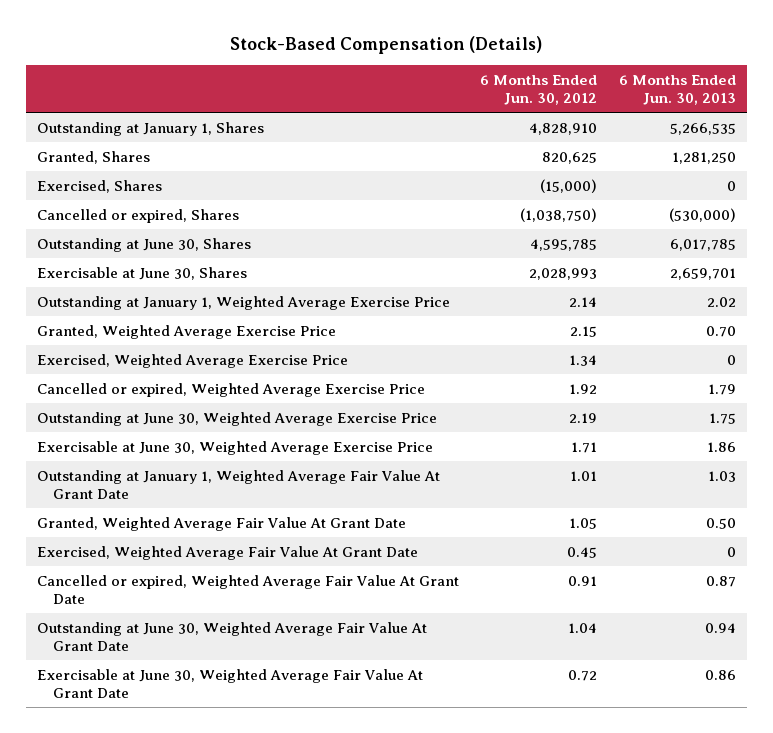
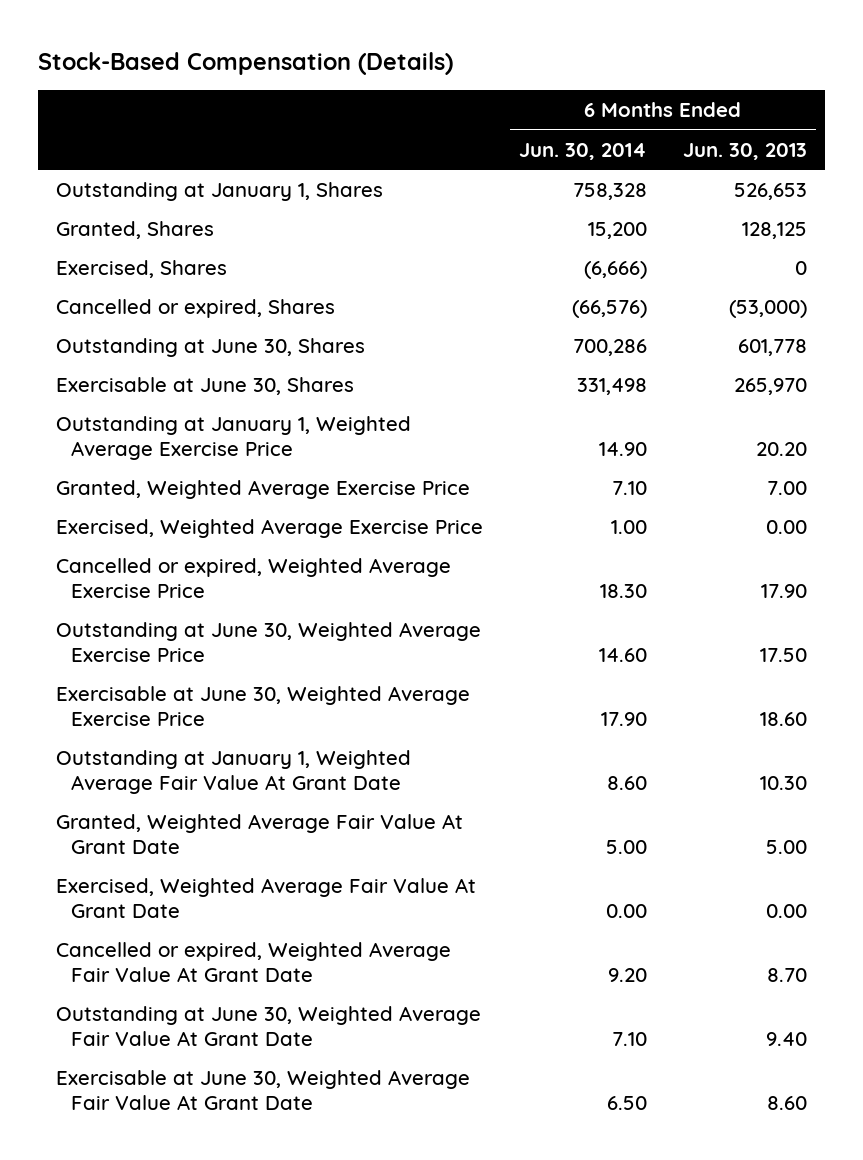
[480,74,598,106] 6 Months Ended Jun. 30, 2012 -> none
none -> [519,142,648,160] Jun. 30, 2014
[669,122,736,135] 5,266,535 -> [734,182,808,200] 526,653
[671,151,736,164] 1,281,250 -> [742,221,808,239] 128,125
[668,207,736,222] (530,000) -> [729,299,808,318] (53,000)
[669,238,736,251] 6,017,785 -> [738,338,808,356] 601,778
[669,267,736,280] 2,659,701 -> [734,377,808,395] 265,970
[706,296,736,307] 2.02 -> [756,441,808,456] 20.20
[705,325,736,337] 0.70 -> [767,480,808,495] 7.00
[726,354,736,365] 0 -> [766,519,808,534] 0.00
[707,383,736,395] 1.79 -> [761,583,808,598] 17.90
[708,412,736,424] 1.75 -> [760,647,808,662] 17.50
[706,441,736,452] 1.86 -> [760,711,808,726] 18.60
[707,470,736,482] 1.03 -> [760,775,808,790] 10.30
[705,517,736,529] 0.50 -> [766,839,808,854] 5.00
[726,546,736,557] 0 -> [766,903,808,918] 0.00
[705,575,736,587] 0.87 -> [767,967,808,982] 8.70
[704,622,736,633] 0.94 -> [766,1031,808,1046] 9.40
[704,669,736,680] 0.86 -> [767,1095,808,1110] 8.60

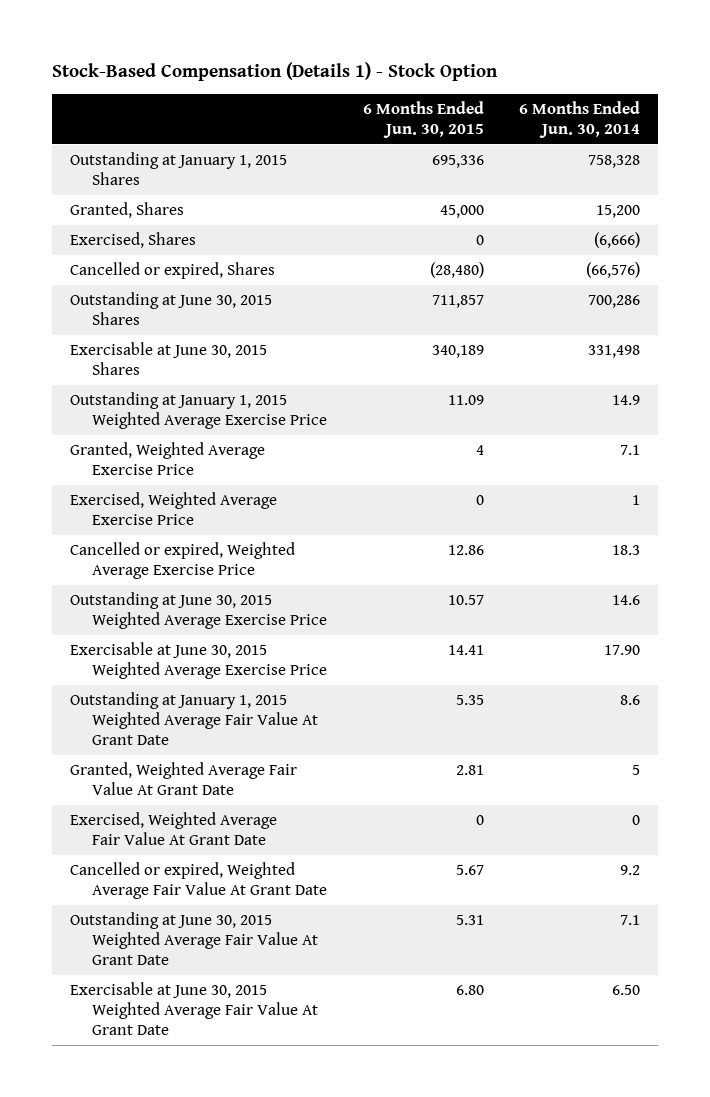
[38,51,454,75] Stock-Based Compensation (Details) -> [51,62,498,82] Stock-Based Compensation (Details 1) - Stock Option
[683,142,808,160] Jun. 30, 2013 -> none
none -> [362,101,484,139] 6 Months Ended Jun. 30, 2015
[56,181,384,201] Outstanding at January 1, Shares -> [69,152,287,186] Outstanding at January 1, 2015 Shares
[56,337,366,357] Outstanding at June 30, Shares -> [69,292,272,326] Outstanding at June 30, 2015 Shares
[56,376,355,395] Exercisable at June 30, Shares -> [69,342,267,376] Exercisable at June 30, 2015 Shares
[56,415,412,460] Outstanding at January 1, Weighted Average Exercise Price -> [69,392,328,430] Outstanding at January 1, 2015 Weighted Average Exercise Price
[599,441,648,456] 14.90 -> [612,395,641,406] 14.9
[612,480,648,495] 7.10 -> [620,445,641,456] 7.1
[611,519,648,534] 1.00 -> [632,495,641,506] 1
[600,583,648,598] 18.30 -> [612,545,641,556] 18.3
[56,621,482,662] Outstanding at June 30, Weighted Average Exercise Price -> [69,592,328,630] Outstanding at June 30, 2015 Weighted Average Exercise Price
[599,647,648,662] 14.60 -> [612,595,641,606] 14.6
[56,685,471,726] Exercisable at June 30, Weighted Average Exercise Price -> [69,642,328,680] Exercisable at June 30, 2015 Weighted Average Exercise Price
[56,749,412,794] Outstanding at January 1, Weighted Average Fair Value At Grant Date -> [69,692,319,746] Outstanding at January 1, 2015 Weighted Average Fair Value At Grant Date
[607,775,648,790] 8.60 -> [620,695,641,706] 8.6
[606,839,648,854] 5.00 -> [632,765,641,776] 5
[606,903,648,918] 0.00 -> [632,815,641,826] 0
[608,967,648,982] 9.20 -> [620,865,641,876] 9.2
[56,1005,482,1046] Outstanding at June 30, Weighted Average Fair Value At Grant Date -> [69,912,319,966] Outstanding at June 30, 2015 Weighted Average Fair Value At Grant Date
[612,1031,648,1046] 7.10 -> [620,915,641,926] 7.1
[56,1069,471,1110] Exercisable at June 30, Weighted Average Fair Value At Grant Date -> [69,982,319,1036] Exercisable at June 30, 2015 Weighted Average Fair Value At Grant Date

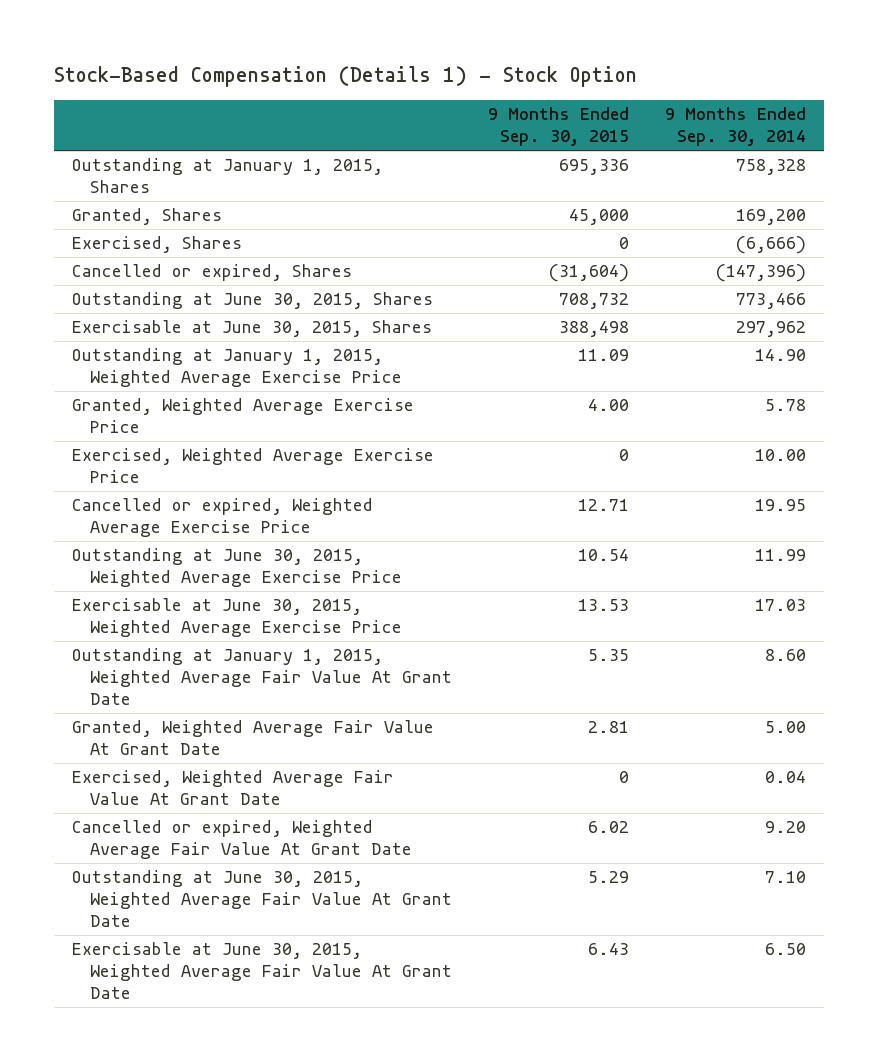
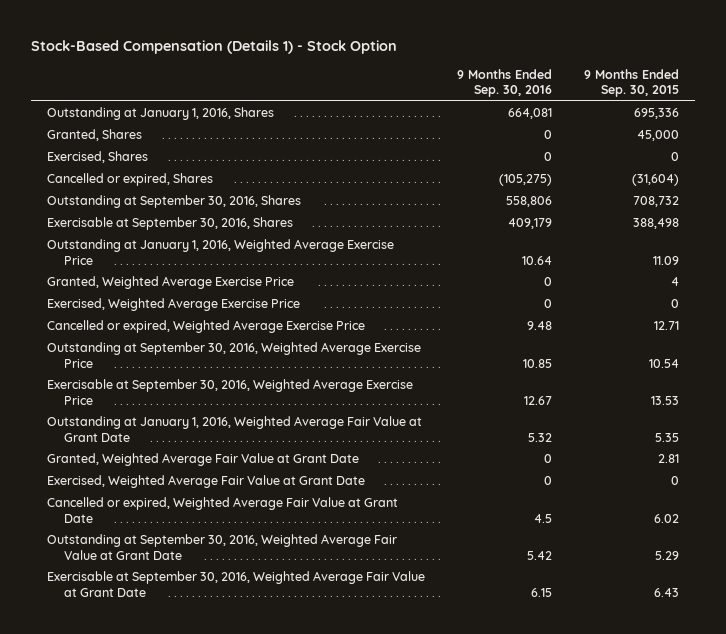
[664,107,806,147] 9 Months Ended Sep. 30, 2014 -> none
none -> [457,68,553,98] 9 Months Ended Sep. 30, 2016
[71,158,383,194] Outstanding at January 1, 2015, Shares -> [47,107,275,121] Outstanding at January 1, 2016, Shares
[71,292,433,310] Outstanding at June 30, 2015, Shares -> [47,195,302,209] Outstanding at September 30, 2016, Shares
[71,320,432,338] Exercisable at June 30, 2015, Shares -> [47,217,294,231] Exercisable at September 30, 2016, Shares
[71,348,403,388] Outstanding at January 1, 2015, Weighted Average Exercise Price -> [47,239,395,265] Outstanding at January 1, 2016, Weighted Average Exercise Price
[588,399,630,412] 4.00 -> [671,277,680,287] 4
[71,548,403,588] Outstanding at June 30, 2015, Weighted Average Exercise Price -> [47,342,422,368] Outstanding at September 30, 2016, Weighted Average Exercise Price
[71,598,403,638] Exercisable at June 30, 2015, Weighted Average Exercise Price -> [47,379,414,405] Exercisable at September 30, 2016, Weighted Average Exercise Price
[71,648,453,706] Outstanding at January 1, 2015, Weighted Average Fair Value At Grant Date -> [47,416,423,442] Outstanding at January 1, 2016, Weighted Average Fair Value at Grant Date
[71,720,434,756] Granted, Weighted Average Fair Value At Grant Date -> [47,453,360,467] Granted, Weighted Average Fair Value at Grant Date
[71,770,394,806] Exercised, Weighted Average Fair Value At Grant Date -> [47,475,366,489] Exercised, Weighted Average Fair Value at Grant Date
[71,820,413,860] Cancelled or expired, Weighted Average Fair Value At Grant Date -> [47,497,399,523] Cancelled or expired, Weighted Average Fair Value at Grant Date
[71,870,453,928] Outstanding at June 30, 2015, Weighted Average Fair Value At Grant Date -> [47,534,398,560] Outstanding at September 30, 2016, Weighted Average Fair Value at Grant Date
[71,942,453,1000] Exercisable at June 30, 2015, Weighted Average Fair Value At Grant Date -> [47,571,426,597] Exercisable at September 30, 2016, Weighted Average Fair Value at Grant Date

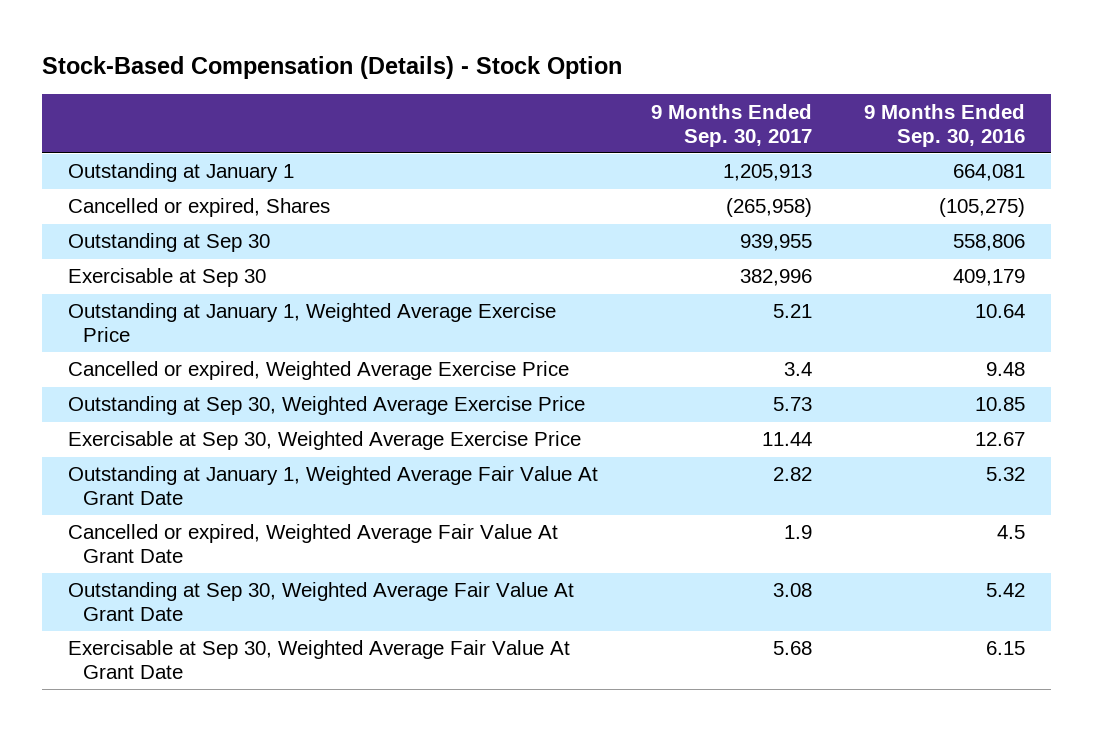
[31,39,398,54] Stock-Based Compensation (Details 1) - Stock Option -> [42,55,623,79] Stock-Based Compensation (Details) - Stock Option
[584,68,680,98] 9 Months Ended Sep. 30, 2015 -> none
none -> [650,103,812,147] 9 Months Ended Sep. 30, 2017
[47,129,143,142] Granted, Shares -> none
[47,151,149,164] Exercised, Shares -> none
[47,107,275,121] Outstanding at January 1, 2016, Shares -> [68,163,295,183] Outstanding at January 1
[47,276,295,290] Granted, Weighted Average Exercise Price -> none
[47,298,301,312] Exercised, Weighted Average Exercise Price -> none
[47,195,302,209] Outstanding at September 30, 2016, Shares -> [68,233,271,253] Outstanding at Sep 30
[47,217,294,231] Exercisable at September 30, 2016, Shares -> [68,268,267,288] Exercisable at Sep 30
[47,239,395,265] Outstanding at January 1, 2016, Weighted Average Exercise Price -> [68,303,557,343] Outstanding at January 1, Weighted Average Exercise Price
[47,453,360,467] Granted, Weighted Average Fair Value at Grant Date -> none
[47,475,366,489] Exercised, Weighted Average Fair Value at Grant Date -> none
[47,342,422,368] Outstanding at September 30, 2016, Weighted Average Exercise Price -> [68,396,586,416] Outstanding at Sep 30, Weighted Average Exercise Price
[47,379,414,405] Exercisable at September 30, 2016, Weighted Average Exercise Price -> [68,431,582,451] Exercisable at Sep 30, Weighted Average Exercise Price
[47,416,423,442] Outstanding at January 1, 2016, Weighted Average Fair Value at Grant Date -> [68,466,599,506] Outstanding at January 1, Weighted Average Fair Value At Grant Date
[47,497,399,523] Cancelled or expired, Weighted Average Fair Value at Grant Date -> [68,524,559,564] Cancelled or expired, Weighted Average Fair Value At Grant Date
[47,534,398,560] Outstanding at September 30, 2016, Weighted Average Fair Value at Grant Date -> [68,582,575,622] Outstanding at Sep 30, Weighted Average Fair Value At Grant Date
[47,571,426,597] Exercisable at September 30, 2016, Weighted Average Fair Value at Grant Date -> [68,640,571,680] Exercisable at Sep 30, Weighted Average Fair Value At Grant Date

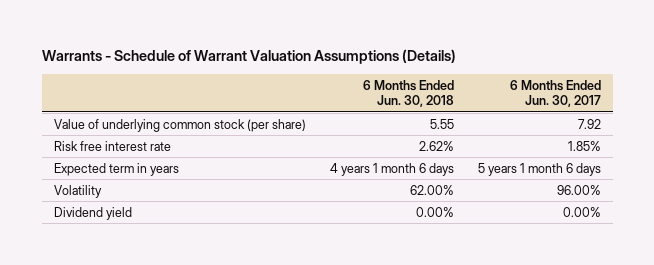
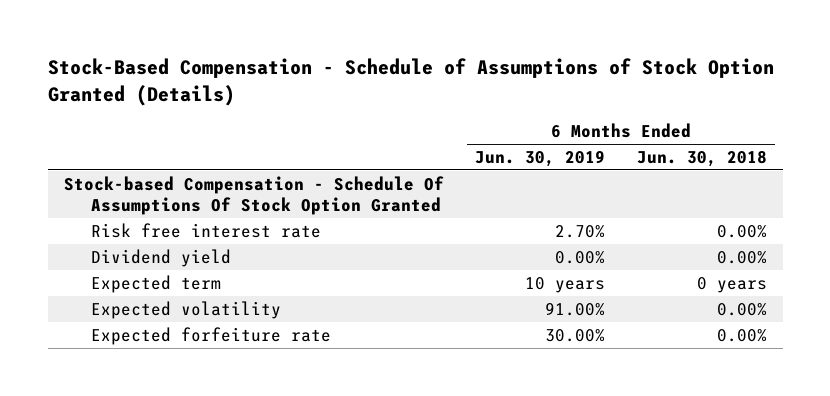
[41,49,456,65] Warrants - Schedule of Warrant Valuation Assumptions (Details) -> [47,58,774,106] Stock-Based Compensation - Schedule of Assumptions of Stock Option Granted (Details)
[509,79,601,108] 6 Months Ended Jun. 30, 2017 -> none
none -> [475,150,606,168] Jun. 30, 2019
[53,118,306,132] Value of underlying common stock (per share) -> none
[53,162,179,176] Expected term in years -> none
[53,184,102,198] Volatility -> none
none -> [63,175,444,216] Stock-based Compensation - Schedule Of Assumptions Of Stock Option Granted
[418,140,454,151] 2.62% -> [716,224,767,238] 0.00%
none -> [90,274,221,293] Expected term
none -> [90,300,281,319] Expected volatility
none -> [90,326,331,345] Expected forfeiture rate

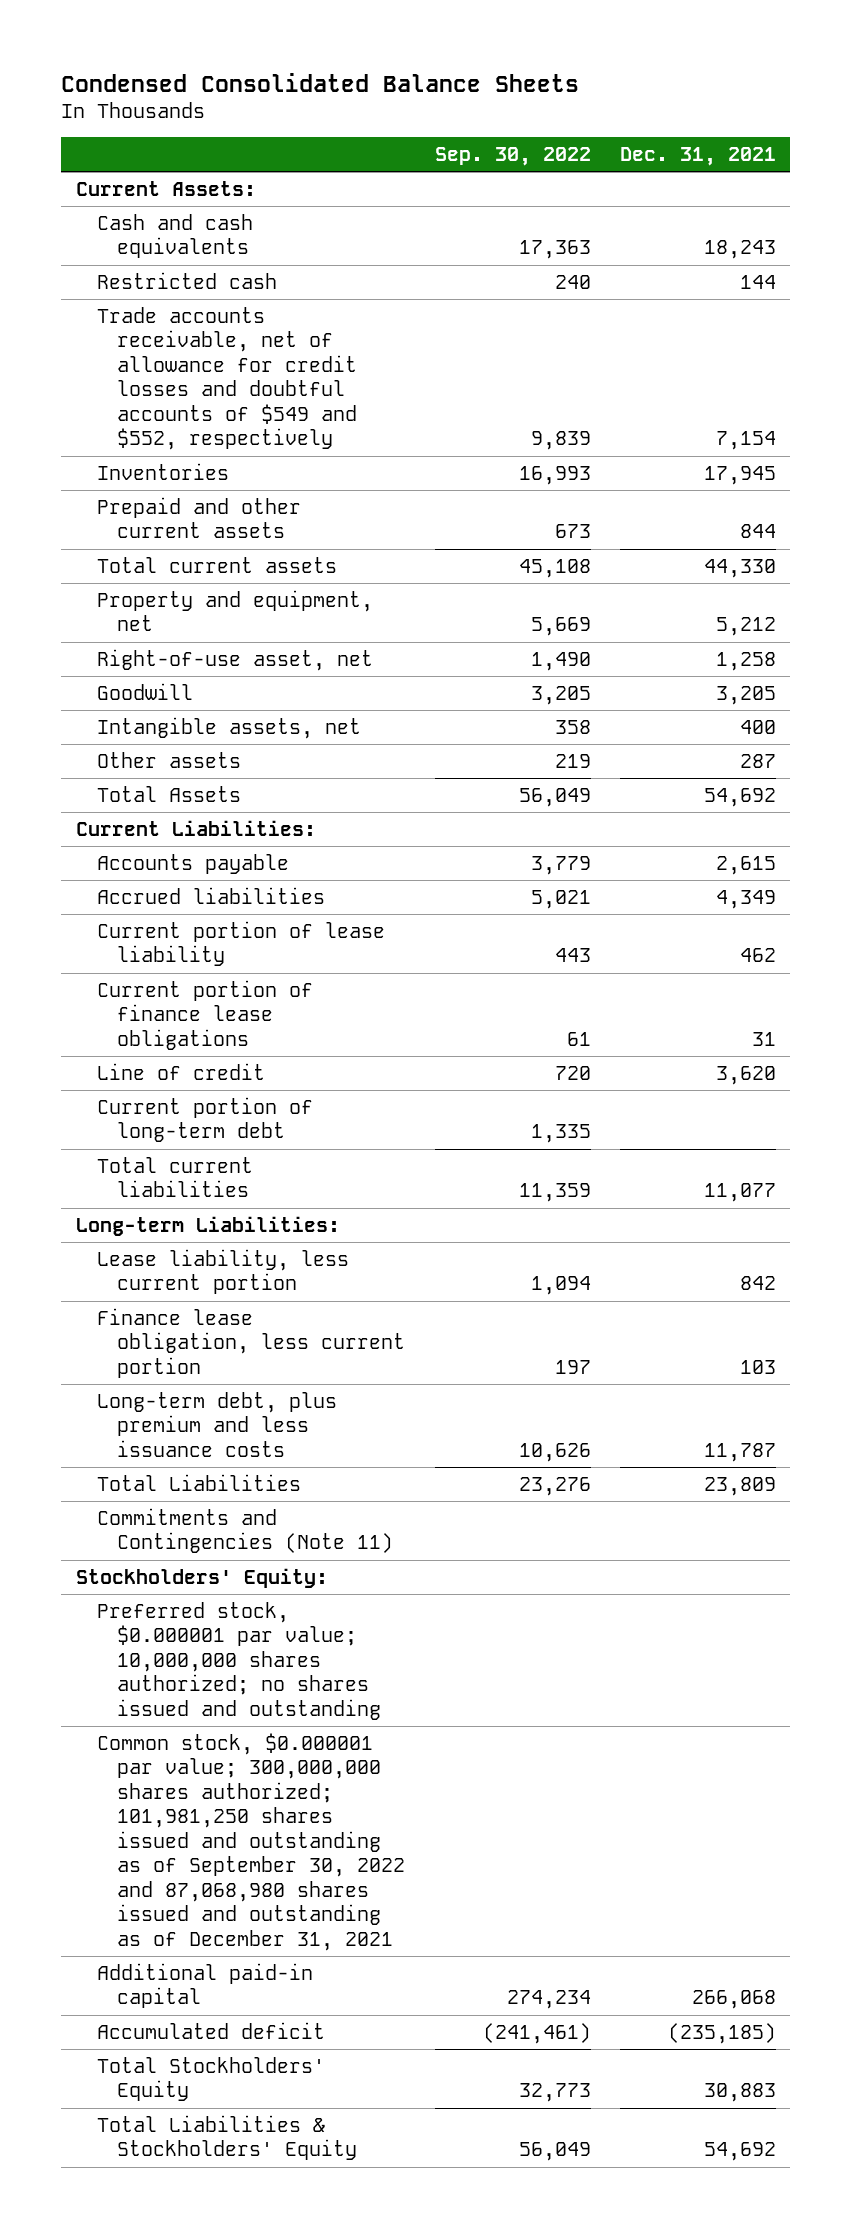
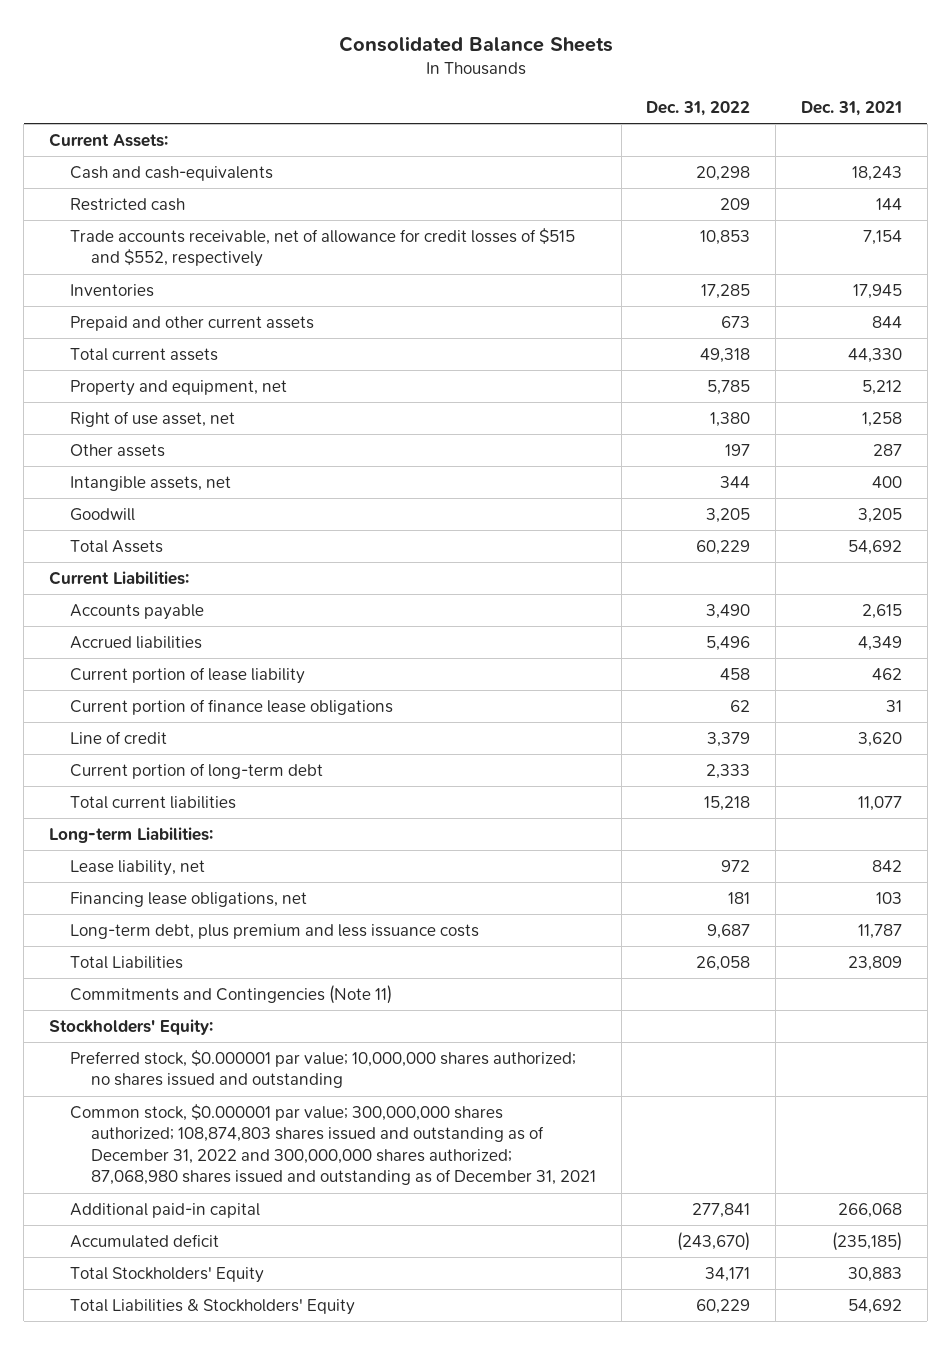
[61,72,580,92] Condensed Consolidated Balance Sheets -> [338,35,613,52] Consolidated Balance Sheets
[434,147,591,167] Sep. 30, 2022 -> none
none -> [646,100,751,116] Dec. 31, 2022
[96,213,253,259] Cash and cash equivalents -> [70,165,274,181] Cash and cash-equivalents
[96,306,358,451] Trade accounts receivable, net of allowance for credit losses and doubtful accounts of $549 and $552, respectively -> [70,227,576,268] Trade accounts receivable, net of allowance for credit losses of $515 and $552, respectively
[96,648,373,671] Right-of-use asset, net -> [70,410,236,427] Right of use asset, net
[96,716,361,739] Intangible assets, net -> [70,475,232,491] Intangible assets, net
[96,682,193,700] Goodwill -> [70,507,136,521] Goodwill
[96,1248,349,1295] Lease liability, less current portion -> [70,859,206,876] Lease liability, net
[96,1307,406,1378] Finance lease obligation, less current portion -> [70,891,308,907] Financing lease obligations, net
[96,1732,406,1951] Common stock, $0.000001 par value; 300,000,000 shares authorized; 101,981,250 shares issued and outstanding as of September 30, 2022 and 87,068,980 shares issued and outstanding as of December 31, 2021 -> [70,1103,596,1186] Common stock, $0.000001 par value; 300,000,000 shares authorized; 108,874,803 shares issued and outstanding as of December 31, 2022 and 300,000,000 shares authorized; 87,068,980 shares issued and outstanding as of December 31, 2021

